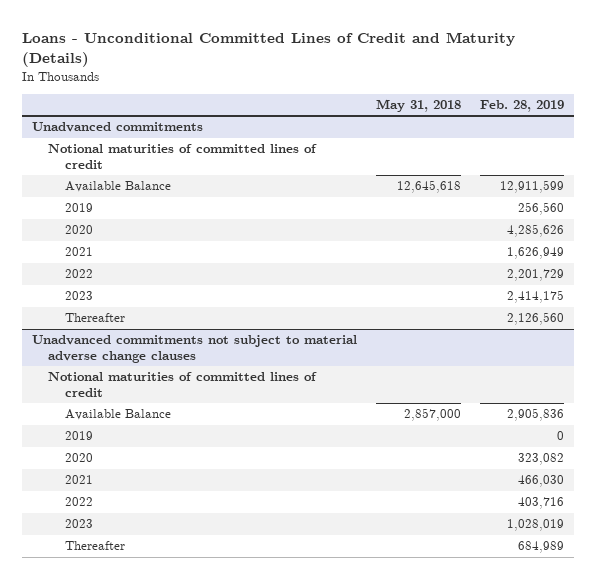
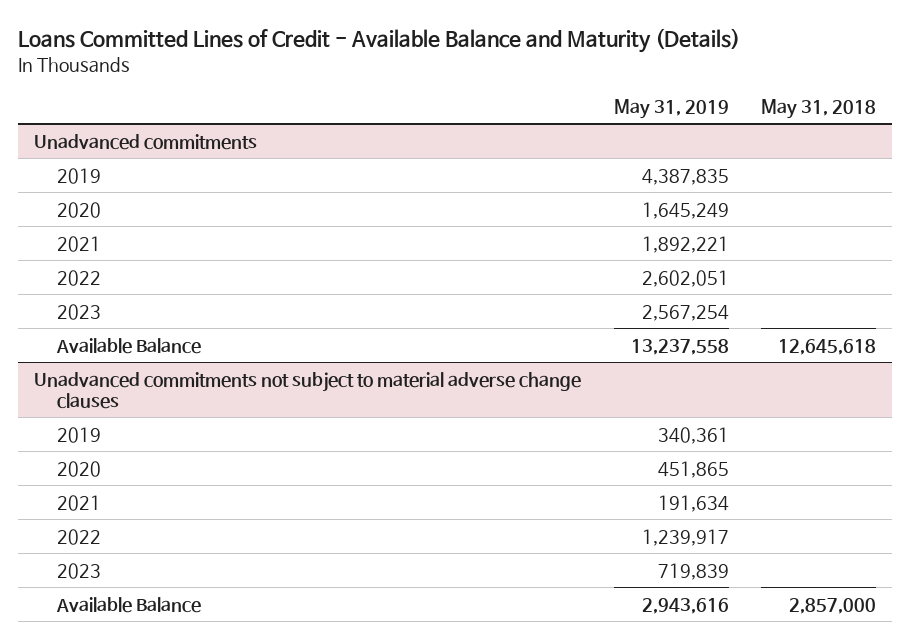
[22,31,516,67] Loans - Unconditional Committed Lines of Credit and Maturity (Details) -> [18,28,741,54] Loans Committed Lines of Credit - Available Balance and Maturity (Details)
[480,99,565,112] Feb. 28, 2019 -> none
none -> [613,98,729,119] May 31, 2019
[48,144,318,169] Notional maturities of committed lines of credit -> none
[64,313,125,323] Thereafter -> none
[64,181,171,193] Available Balance -> [56,337,202,354] Available Balance
[48,372,318,397] Notional maturities of committed lines of credit -> none
[64,541,125,551] Thereafter -> none
[64,409,171,421] Available Balance -> [56,596,202,613] Available Balance

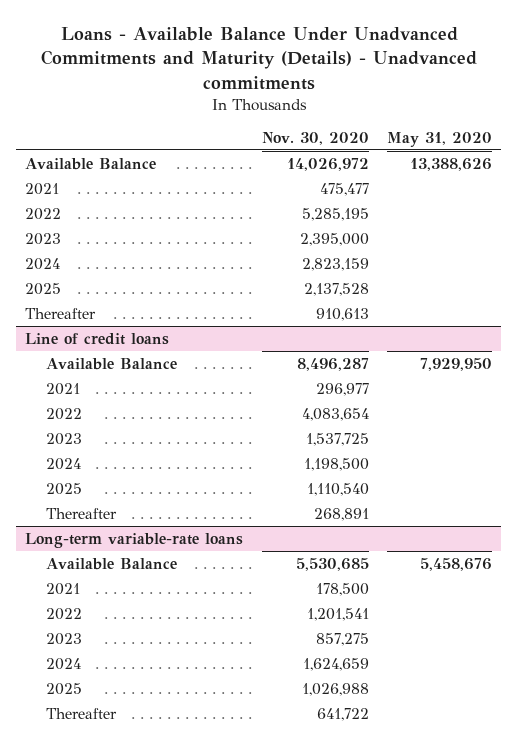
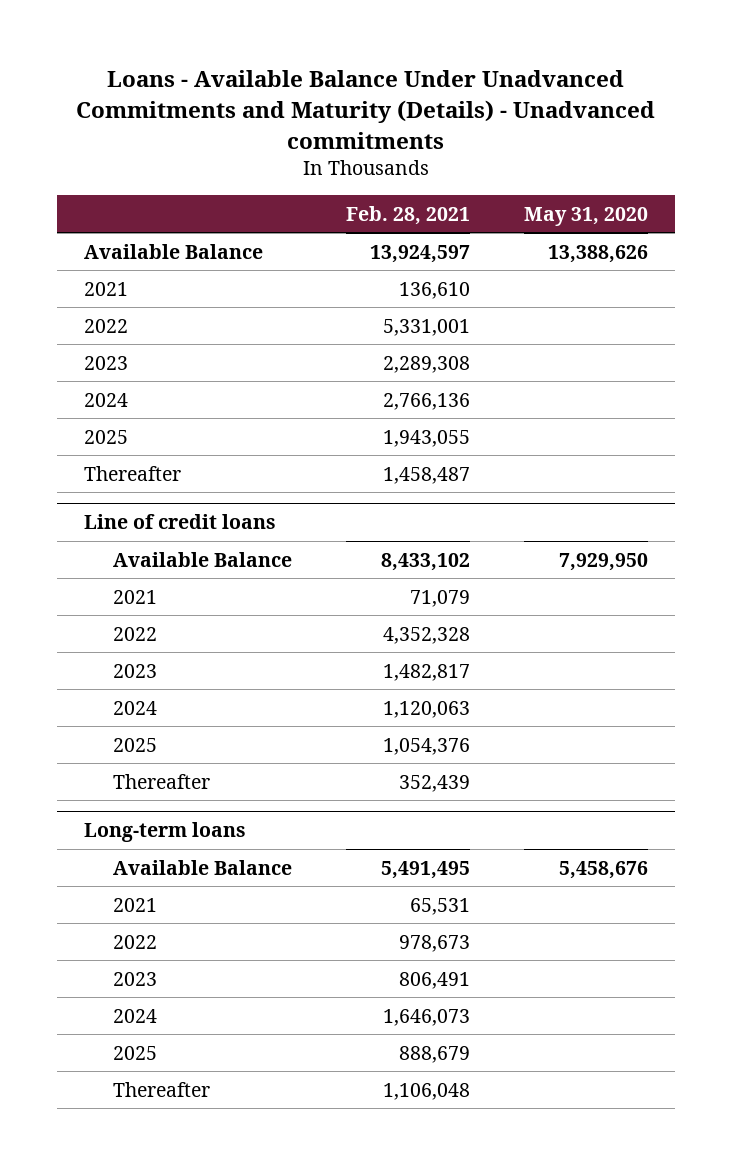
[261,131,369,145] Nov. 30, 2020 -> none
none -> [346,205,471,225] Feb. 28, 2021
[25,532,244,548] Long-term variable-rate loans -> [83,822,246,843] Long-term loans

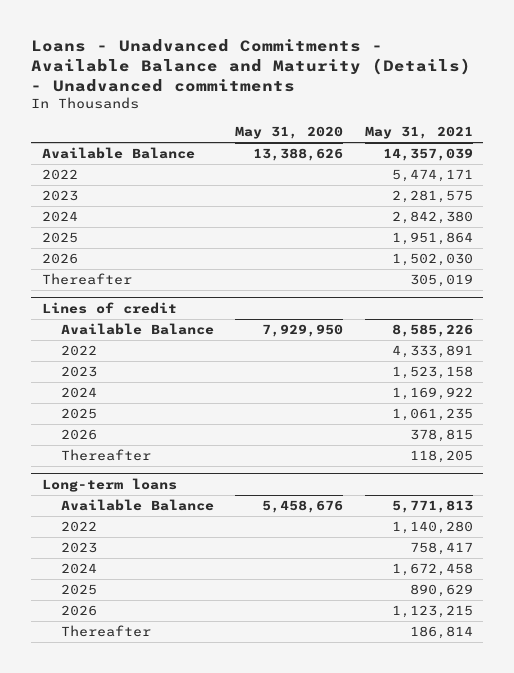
[75,70,655,149] Loans - Available Balance Under Unadvanced Commitments and Maturity (Details) - Unadvanced commitments -> [31,39,472,92] Loans - Unadvanced Commitments - Available Balance and Maturity (Details) - Unadvanced commitments
[346,205,471,225] Feb. 28, 2021 -> none
none -> [364,126,473,140] May 31, 2021
[83,281,128,296] 2021 -> none
none -> [41,253,78,265] 2026
[83,514,276,530] Line of credit loans -> [41,302,177,315] Lines of credit
[113,589,158,604] 2021 -> none
none -> [61,429,98,441] 2026
[113,897,158,912] 2021 -> none
none -> [61,605,98,617] 2026

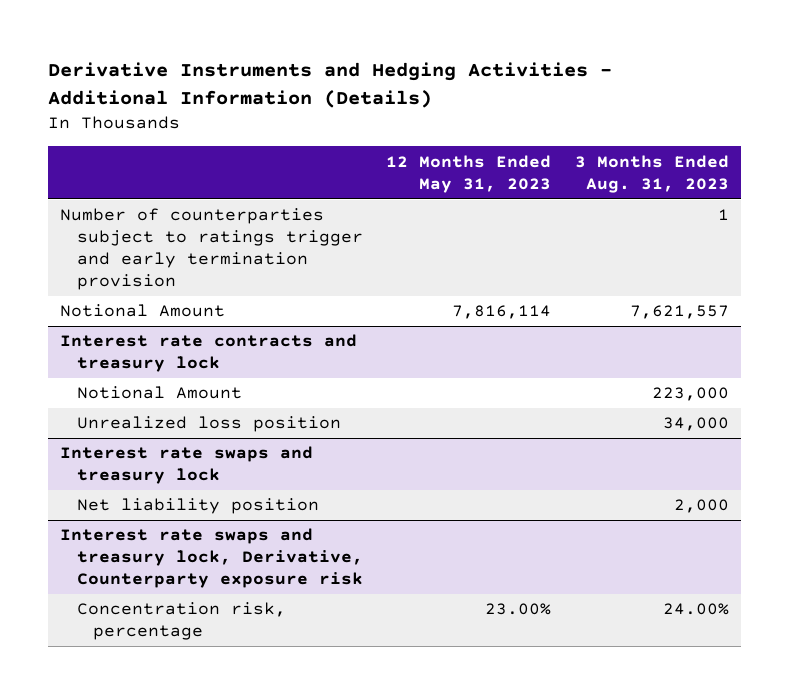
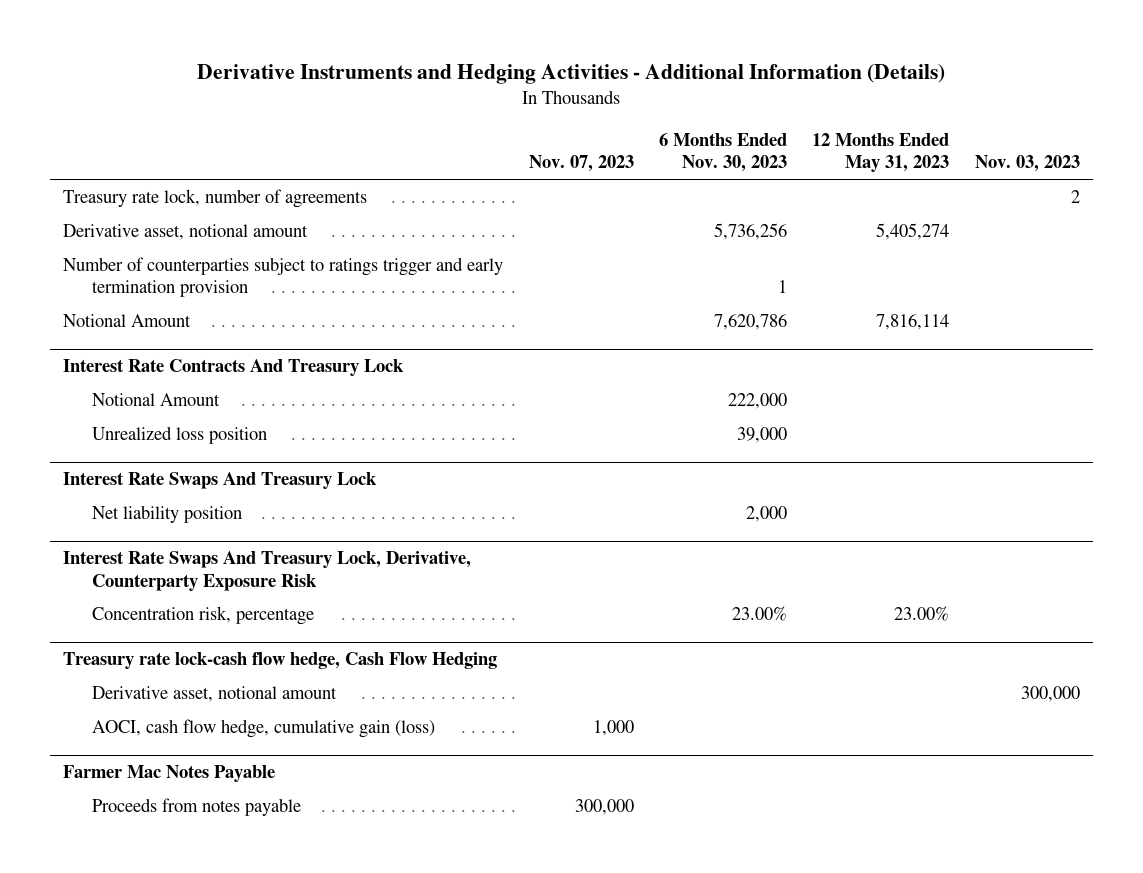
[574,154,729,193] 3 Months Ended Aug. 31, 2023 -> none
none -> [528,155,634,173] Nov. 07, 2023
none -> [658,132,787,173] 6 Months Ended Nov. 30, 2023
none -> [974,155,1080,173] Nov. 03, 2023
none -> [63,189,368,209] Treasury rate lock, number of agreements
none -> [63,224,309,241] Derivative asset, notional amount
[60,334,358,373] Interest rate contracts and treasury lock -> [63,359,405,377] Interest Rate Contracts And Treasury Lock
[60,446,314,485] Interest rate swaps and treasury lock -> [63,472,378,490] Interest Rate Swaps And Treasury Lock
[60,528,363,588] Interest rate swaps and treasury lock, Derivative, Counterparty exposure risk -> [63,551,472,591] Interest Rate Swaps And Treasury Lock, Derivative, Counterparty Exposure Risk
none -> [63,652,498,670] Treasury rate lock-cash flow hedge, Cash Flow Hedging
none -> [92,686,338,703] Derivative asset, notional amount
none -> [92,719,436,739] AOCI, cash flow hedge, cumulative gain (loss)
none -> [63,765,276,783] Farmer Mac Notes Payable
none -> [92,798,302,817] Proceeds from notes payable

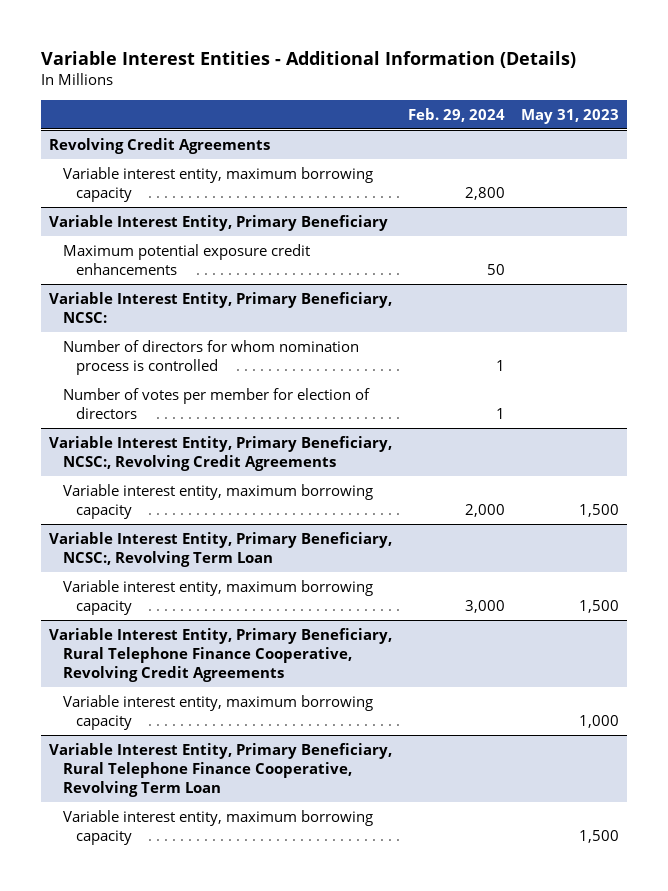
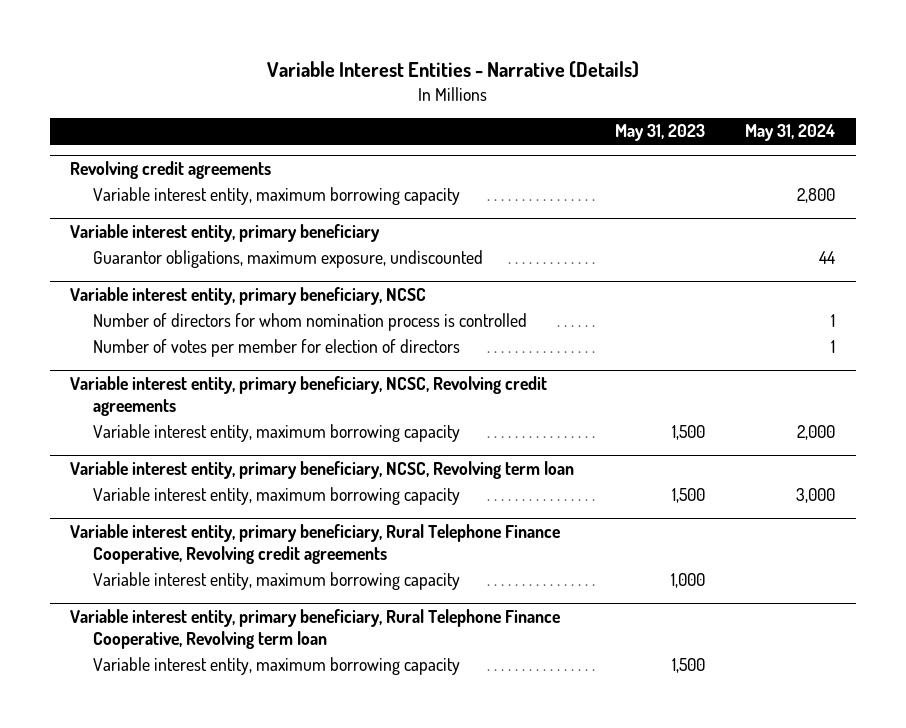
[41,50,577,68] Variable Interest Entities - Additional Information (Details) -> [266,61,639,79] Variable Interest Entities - Narrative (Details)
[408,107,506,122] Feb. 29, 2024 -> none
none -> [745,124,836,142] May 31, 2024
[49,137,271,154] Revolving Credit Agreements -> [70,161,272,180] Revolving credit agreements
[49,214,389,231] Variable Interest Entity, Primary Beneficiary -> [70,224,381,243] Variable interest entity, primary beneficiary
[62,243,310,276] Maximum potential exposure credit enhancements -> [93,250,484,269] Guarantor obligations, maximum exposure, undiscounted
[49,291,393,324] Variable Interest Entity, Primary Beneficiary, NCSC: -> [70,287,427,306] Variable interest entity, primary beneficiary, NCSC
[49,435,393,472] Variable Interest Entity, Primary Beneficiary, NCSC:, Revolving Credit Agreements -> [70,376,548,416] Variable interest entity, primary beneficiary, NCSC, Revolving credit agreements
[49,531,393,568] Variable Interest Entity, Primary Beneficiary, NCSC:, Revolving Term Loan -> [70,461,575,480] Variable interest entity, primary beneficiary, NCSC, Revolving term loan
[49,627,393,683] Variable Interest Entity, Primary Beneficiary, Rural Telephone Finance Cooperative, Revolving Credit Agreements -> [70,524,561,564] Variable interest entity, primary beneficiary, Rural Telephone Finance Cooperative, Revolving credit agreements
[49,742,393,798] Variable Interest Entity, Primary Beneficiary, Rural Telephone Finance Cooperative, Revolving Term Loan -> [70,609,561,649] Variable interest entity, primary beneficiary, Rural Telephone Finance Cooperative, Revolving term loan

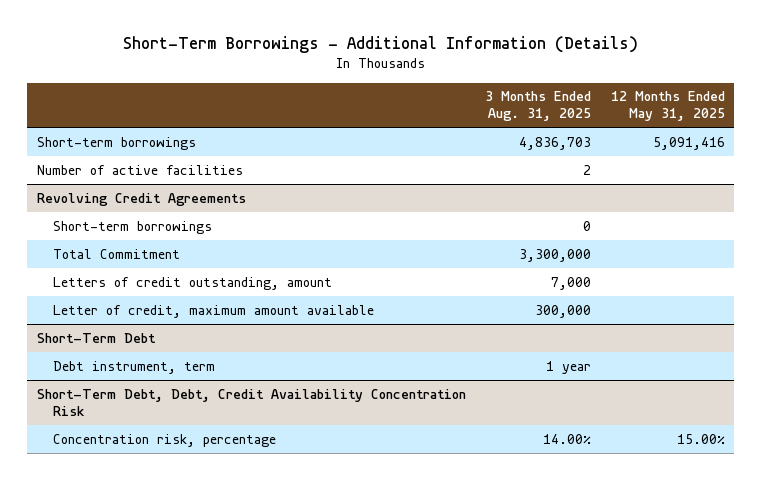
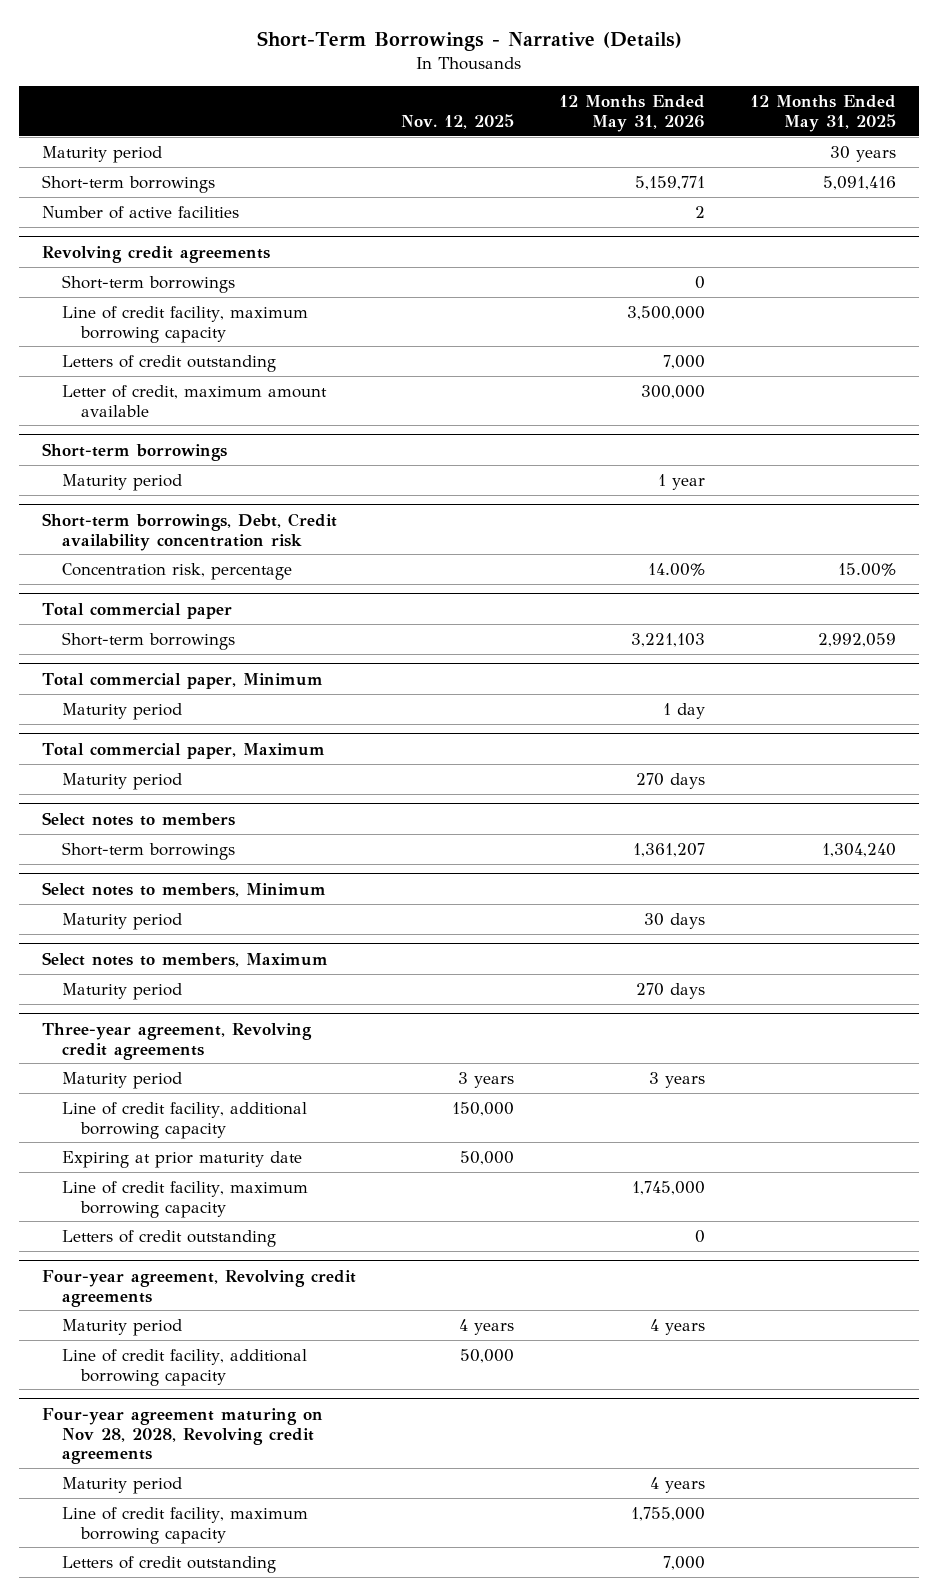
[122,36,638,54] Short-Term Borrowings - Additional Information (Details) -> [256,30,682,51] Short-Term Borrowings - Narrative (Details)
[485,91,592,122] 3 Months Ended Aug. 31, 2025 -> none
none -> [400,113,514,129] Nov. 12, 2025
none -> [558,95,705,132] 12 Months Ended May 31, 2026
none -> [41,145,162,163] Maturity period
[36,192,246,206] Revolving Credit Agreements -> [41,245,270,263] Revolving credit agreements
[53,248,181,259] Total Commitment -> [61,305,308,343] Line of credit facility, maximum borrowing capacity
[53,276,333,290] Letters of credit outstanding, amount -> [61,354,276,372] Letters of credit outstanding
[36,332,156,343] Short-Term Debt -> [41,442,227,461] Short-term borrowings
[53,360,216,374] Debt instrument, term -> [61,473,182,491] Maturity period
[36,388,466,416] Short-Term Debt, Debt, Credit Availability Concentration Risk -> [41,512,337,551] Short-term borrowings, Debt, Credit availability concentration risk
none -> [41,602,232,619] Total commercial paper
none -> [61,631,235,650] Short-term borrowings
none -> [41,672,323,689] Total commercial paper, Minimum
none -> [61,702,182,720] Maturity period
none -> [41,742,325,759] Total commercial paper, Maximum
none -> [61,772,182,790] Maturity period
none -> [41,811,235,826] Select notes to members
none -> [61,841,235,860] Short-term borrowings
none -> [41,881,326,897] Select notes to members, Minimum
none -> [61,912,182,930] Maturity period
none -> [41,951,328,967] Select notes to members, Maximum
none -> [61,982,182,1000] Maturity period
none -> [41,1022,312,1060] Three-year agreement, Revolving credit agreements
none -> [61,1071,182,1089] Maturity period
none -> [61,1101,307,1139] Line of credit facility, additional borrowing capacity
none -> [61,1150,302,1168] Expiring at prior maturity date
none -> [61,1180,308,1218] Line of credit facility, maximum borrowing capacity
none -> [61,1229,276,1247] Letters of credit outstanding
none -> [41,1269,356,1307] Four-year agreement, Revolving credit agreements
none -> [61,1318,182,1336] Maturity period
none -> [61,1348,307,1386] Line of credit facility, additional borrowing capacity
none -> [41,1407,323,1465] Four-year agreement maturing on Nov 28, 2028, Revolving credit agreements
none -> [61,1476,182,1494] Maturity period
none -> [61,1506,308,1544] Line of credit facility, maximum borrowing capacity
none -> [61,1555,276,1573] Letters of credit outstanding

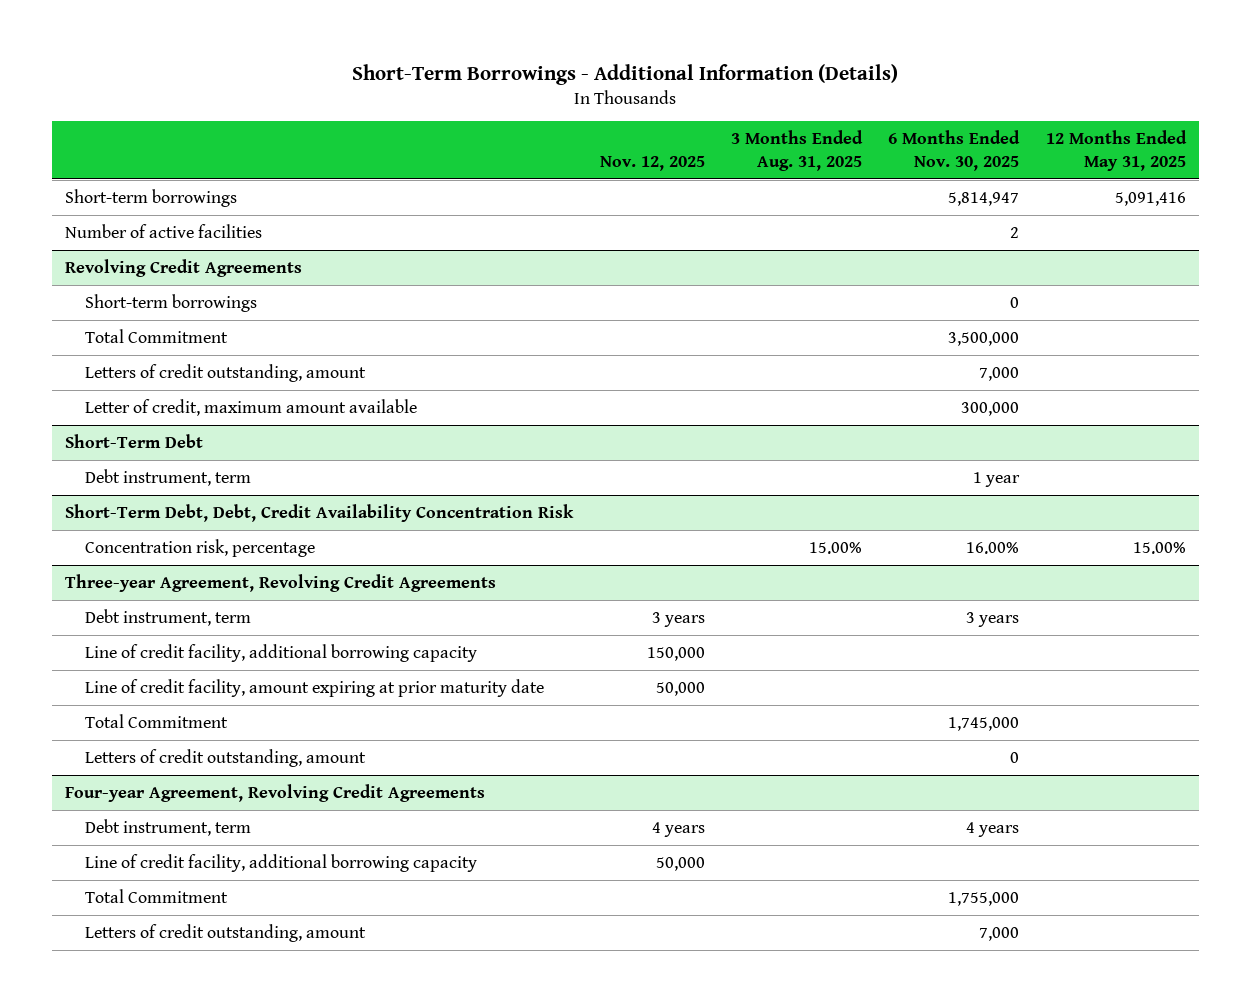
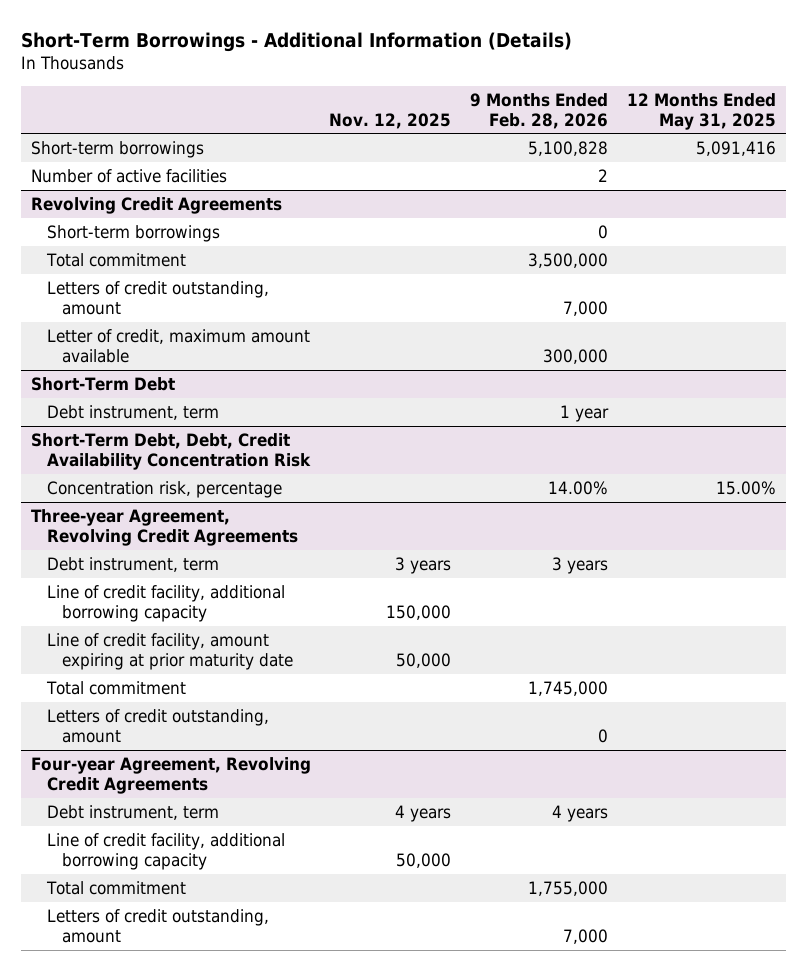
[730,130,863,171] 3 Months Ended Aug. 31, 2025 -> none
[888,130,1021,171] 6 Months Ended Nov. 30, 2025 -> none
none -> [470,92,609,129] 9 Months Ended Feb. 28, 2026
[85,328,229,343] Total Commitment -> [45,252,186,267] Total commitment
[85,713,229,728] Total Commitment -> [45,680,186,695] Total commitment
[85,888,229,903] Total Commitment -> [45,880,186,895] Total commitment

